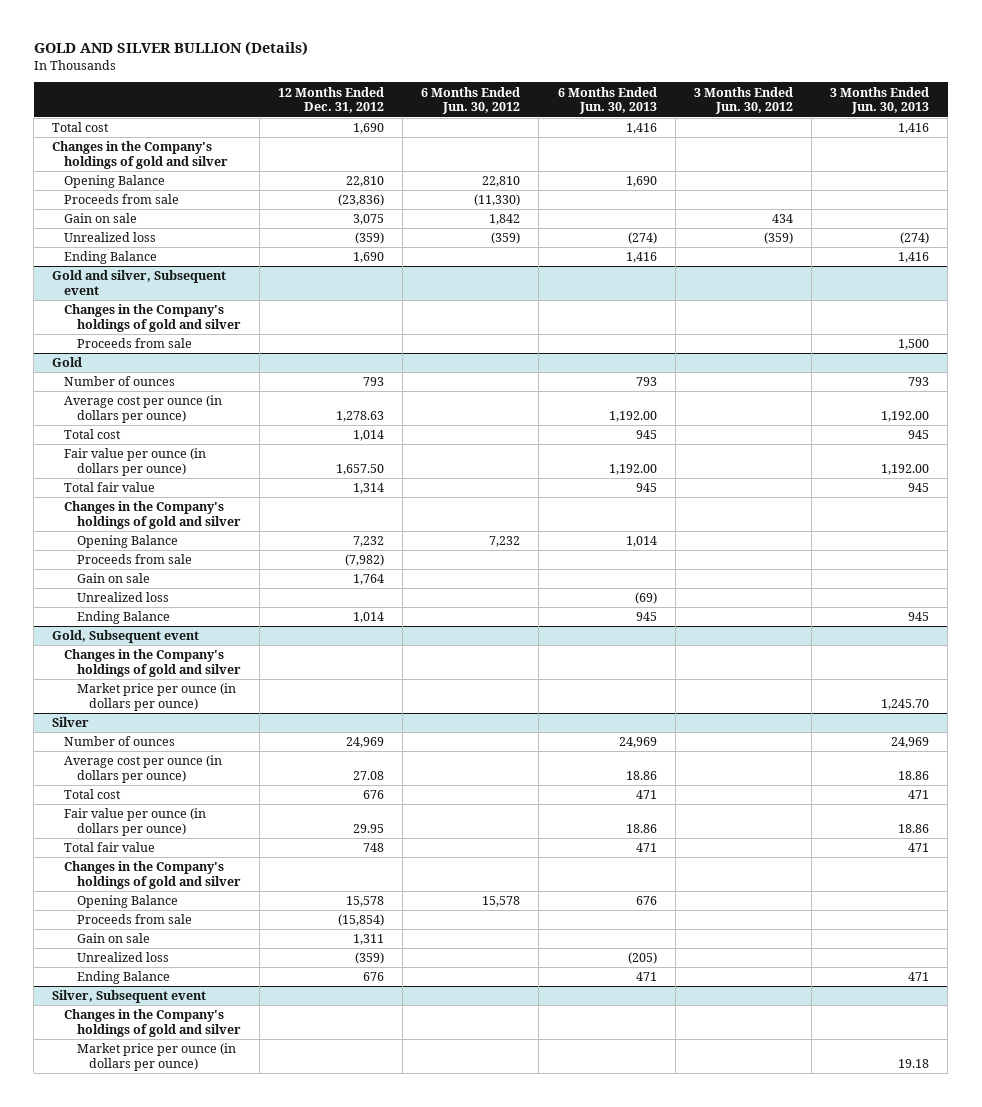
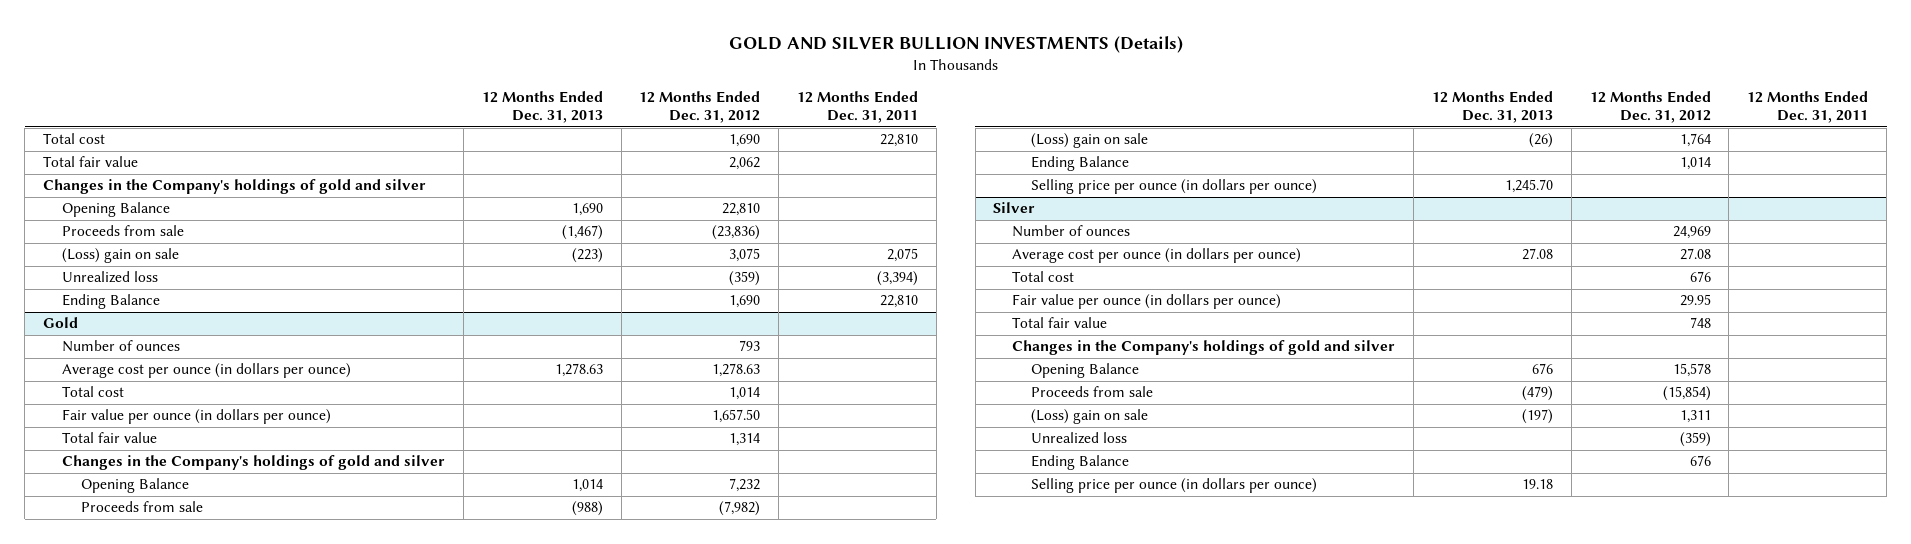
[33,41,308,57] GOLD AND SILVER BULLION (Details) -> [728,36,1183,54] GOLD AND SILVER BULLION INVESTMENTS (Details)
[421,86,521,115] 6 Months Ended Jun. 30, 2012 -> none
[557,86,657,115] 6 Months Ended Jun. 30, 2013 -> none
[693,86,793,115] 3 Months Ended Jun. 30, 2012 -> none
[830,86,930,115] 3 Months Ended Jun. 30, 2013 -> none
none -> [481,90,603,124] 12 Months Ended Dec. 31, 2013
none -> [796,90,918,124] 12 Months Ended Dec. 31, 2011
none -> [43,156,139,168] Total fair value
[64,213,138,224] Gain on sale -> [62,248,180,264] (Loss) gain on sale
[52,270,227,296] Gold and silver, Subsequent event -> none
[64,304,241,333] Changes in the Company's holdings of gold and silver -> none
[76,338,192,349] Proceeds from sale -> none
[76,592,169,603] Unrealized loss -> none
[76,573,150,584] Gain on sale -> [1031,133,1149,149] (Loss) gain on sale
[52,630,200,644] Gold, Subsequent event -> none
[64,649,241,678] Changes in the Company's holdings of gold and silver -> none
[76,683,236,712] Market price per ounce (in dollars per ounce) -> [1031,179,1318,195] Selling price per ounce (in dollars per ounce)
[76,933,150,944] Gain on sale -> [1031,409,1149,425] (Loss) gain on sale
[52,990,207,1004] Silver, Subsequent event -> none
[64,1009,241,1038] Changes in the Company's holdings of gold and silver -> none
[76,1043,236,1072] Market price per ounce (in dollars per ounce) -> [1031,478,1318,494] Selling price per ounce (in dollars per ounce)

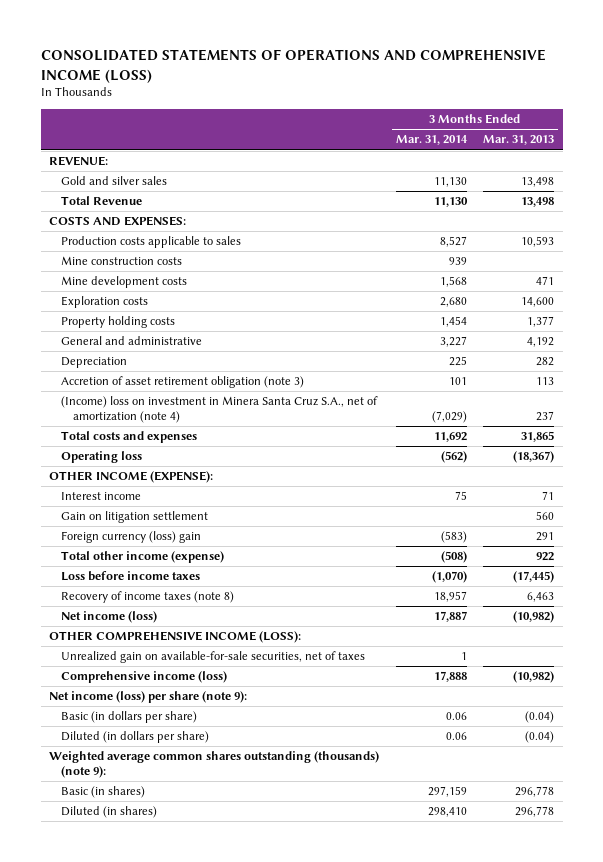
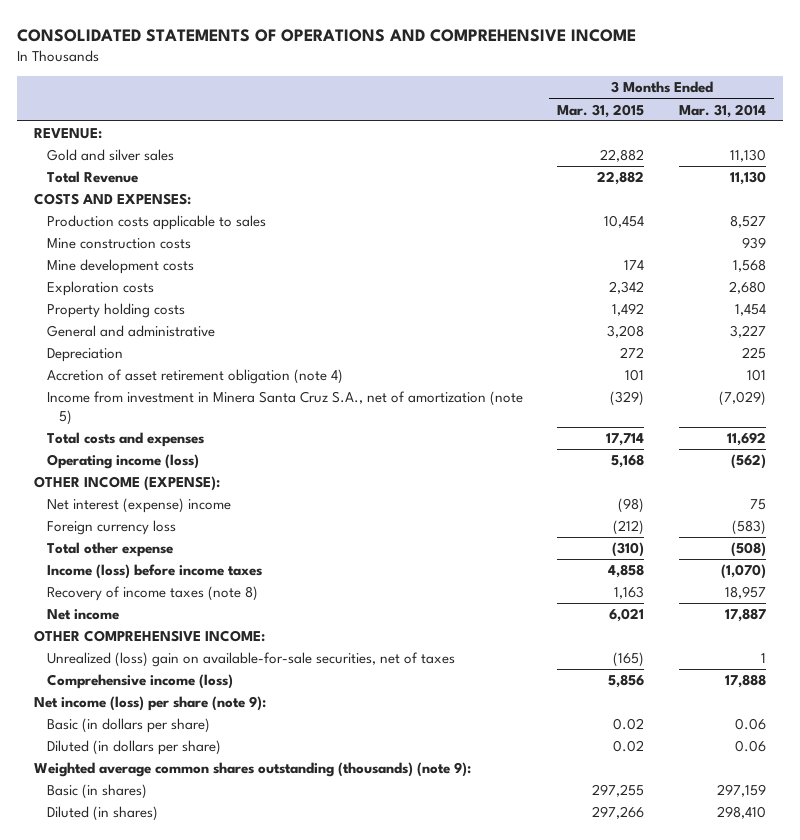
[40,49,546,83] CONSOLIDATED STATEMENTS OF OPERATIONS AND COMPREHENSIVE INCOME (LOSS) -> [17,28,637,42] CONSOLIDATED STATEMENTS OF OPERATIONS AND COMPREHENSIVE INCOME
[483,135,555,146] Mar. 31, 2013 -> none
none -> [557,103,645,118] Mar. 31, 2015
[61,376,305,389] Accretion of asset retirement obligation (note 3) -> [46,369,343,385] Accretion of asset retirement obligation (note 4)
[61,396,379,423] (Income) loss on investment in Minera Santa Cruz S.A., net of amortization (note 4) -> [46,391,523,425] Income from investment in Minera Santa Cruz S.A., net of amortization (note 5)
[61,451,143,464] Operating loss -> [46,454,199,470] Operating income (loss)
[61,511,209,524] Gain on litigation settlement -> none
[61,492,142,501] Interest income -> [46,498,231,514] Net interest (expense) income
[61,531,202,544] Foreign currency (loss) gain -> [46,520,176,536] Foreign currency loss
[61,551,225,564] Total other income (expense) -> [46,542,173,558] Total other expense
[61,571,201,582] Loss before income taxes -> [46,564,262,580] Income (loss) before income taxes
[61,611,158,624] Net income (loss) -> [46,609,119,621] Net income
[49,631,302,644] OTHER COMPREHENSIVE INCOME (LOSS): -> [34,630,266,643] OTHER COMPREHENSIVE INCOME:
[61,651,366,664] Unrealized gain on available-for-sale securities, net of taxes -> [46,652,455,668] Unrealized (loss) gain on available-for-sale securities, net of taxes

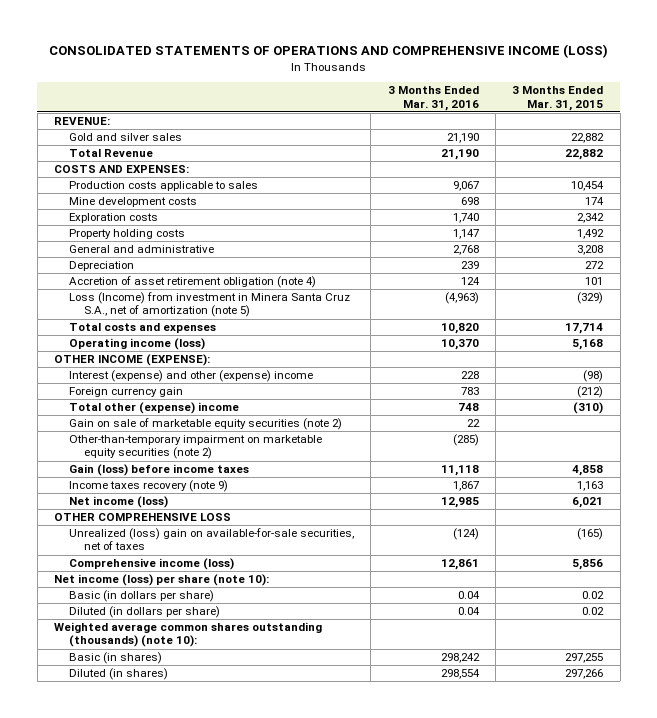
[17,28,637,42] CONSOLIDATED STATEMENTS OF OPERATIONS AND COMPREHENSIVE INCOME -> [48,44,608,59] CONSOLIDATED STATEMENTS OF OPERATIONS AND COMPREHENSIVE INCOME (LOSS)
[678,103,766,118] Mar. 31, 2014 -> none
none -> [387,86,479,111] 3 Months Ended Mar. 31, 2016
[46,238,191,250] Mine construction costs -> none
[46,391,523,425] Income from investment in Minera Santa Cruz S.A., net of amortization (note 5) -> [68,292,350,318] Loss (Income) from investment in Minera Santa Cruz S.A., net of amortization (note 5)
[46,498,231,514] Net interest (expense) income -> [68,370,313,383] Interest (expense) and other (expense) income
[46,520,176,536] Foreign currency loss -> [68,387,183,398] Foreign currency gain
[46,542,173,558] Total other expense -> [68,402,239,415] Total other (expense) income
none -> [68,418,342,431] Gain on sale of marketable equity securities (note 2)
none -> [68,435,322,460] Other-than-temporary impairment on marketable equity securities (note 2)
[46,564,262,580] Income (loss) before income taxes -> [68,464,249,477] Gain (loss) before income taxes
[46,586,258,602] Recovery of income taxes (note 8) -> [68,480,228,493] Income taxes recovery (note 9)
[46,609,119,621] Net income -> [68,496,168,509] Net income (loss)
[34,630,266,643] OTHER COMPREHENSIVE INCOME: -> [54,513,232,522] OTHER COMPREHENSIVE LOSS
[34,696,267,712] Net income (loss) per share (note 9): -> [54,574,270,587] Net income (loss) per share (note 10):
[34,762,472,778] Weighted average common shares outstanding (thousands) (note 9): -> [54,622,323,648] Weighted average common shares outstanding (thousands) (note 10):

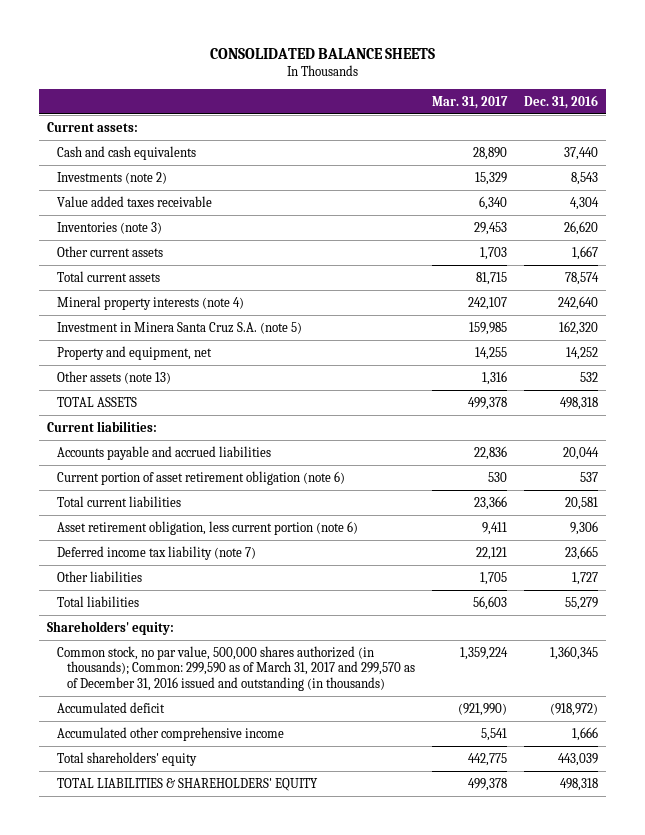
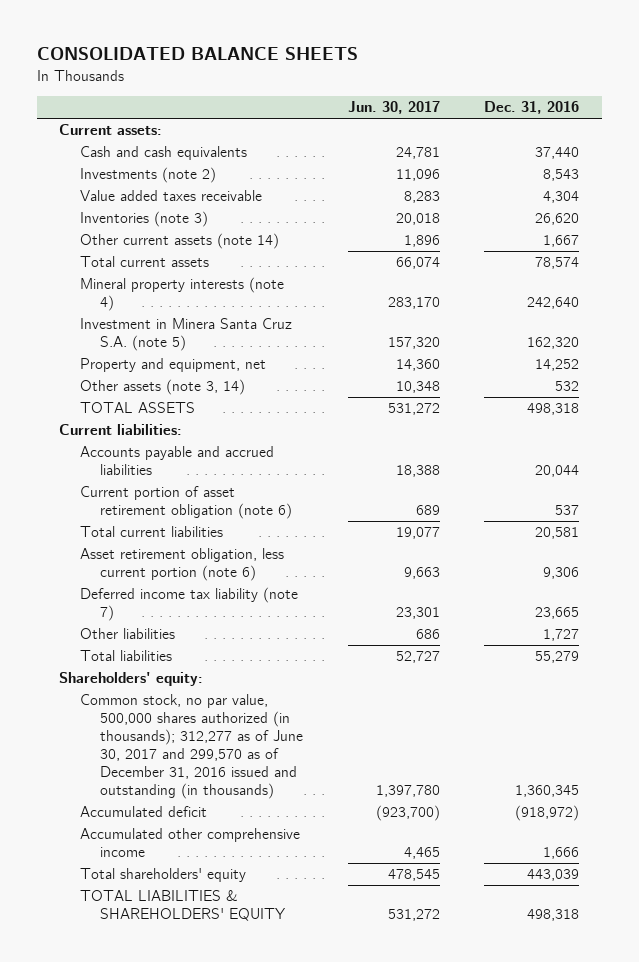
[432,95,509,109] Mar. 31, 2017 -> none
none -> [347,101,440,115] Jun. 30, 2017
[57,245,164,257] Other current assets -> [79,233,279,250] Other current assets (note 14)
[57,370,172,384] Other assets (note 13) -> [79,379,245,396] Other assets (note 3, 14)
[57,645,416,691] Common stock, no par value, 500,000 shares authorized (in thousands); Common: 299,590 as of March 31, 2017 and 299,570 as of December 31, 2016 issued and outstanding (in thousands) -> [79,694,304,799] Common stock, no par value, 500,000 shares authorized (in thousands); 312,277 as of June 30, 2017 and 299,570 as of December 31, 2016 issued and outstanding (in thousands)

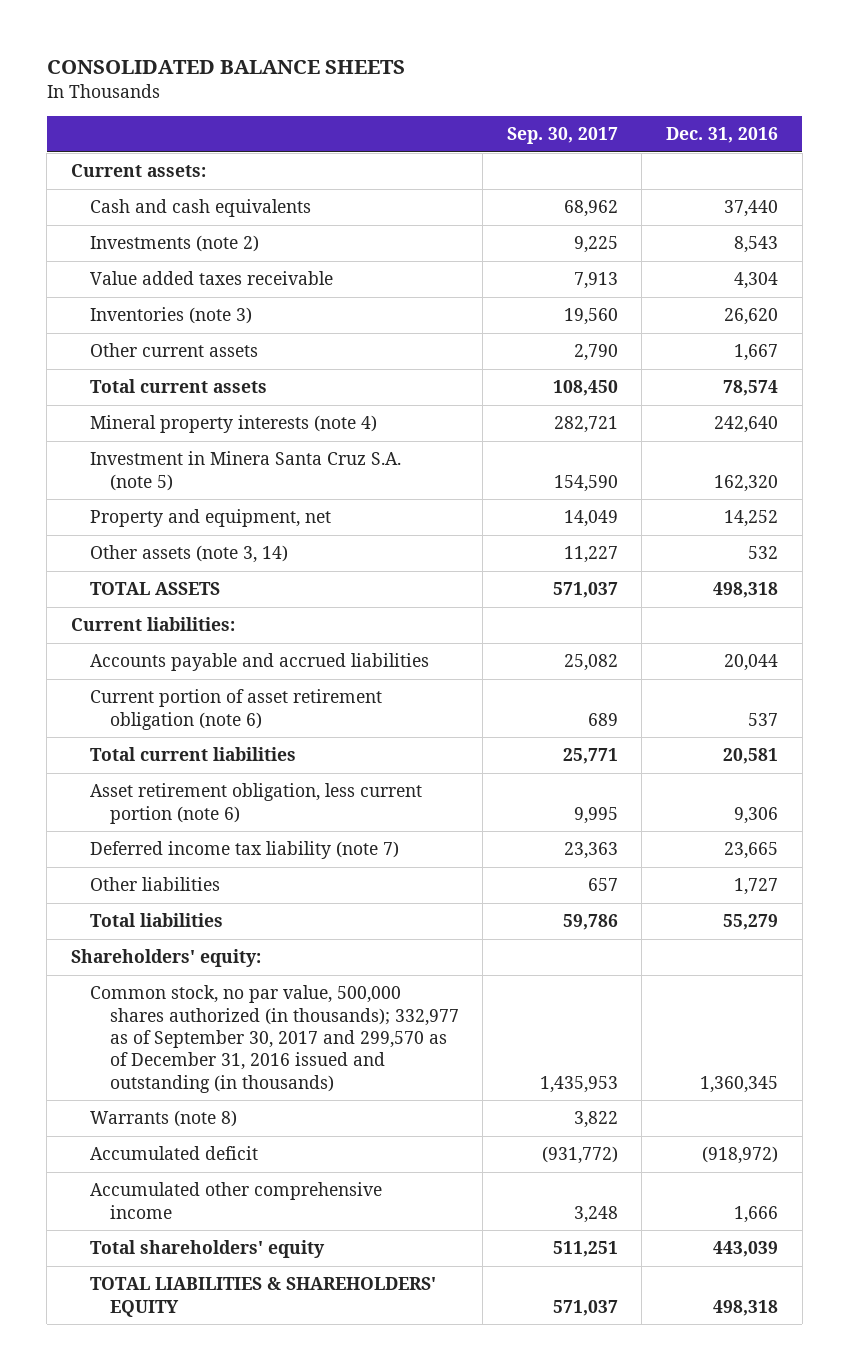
[347,101,440,115] Jun. 30, 2017 -> none
none -> [506,127,618,145] Sep. 30, 2017
[79,233,279,250] Other current assets (note 14) -> [90,343,259,358] Other current assets
[79,694,304,799] Common stock, no par value, 500,000 shares authorized (in thousands); 312,277 as of June 30, 2017 and 299,570 as of December 31, 2016 issued and outstanding (in thousands) -> [90,985,459,1093] Common stock, no par value, 500,000 shares authorized (in thousands); 332,977 as of September 30, 2017 and 299,570 as of December 31, 2016 issued and outstanding (in thousands)
none -> [90,1110,238,1128] Warrants (note 8)

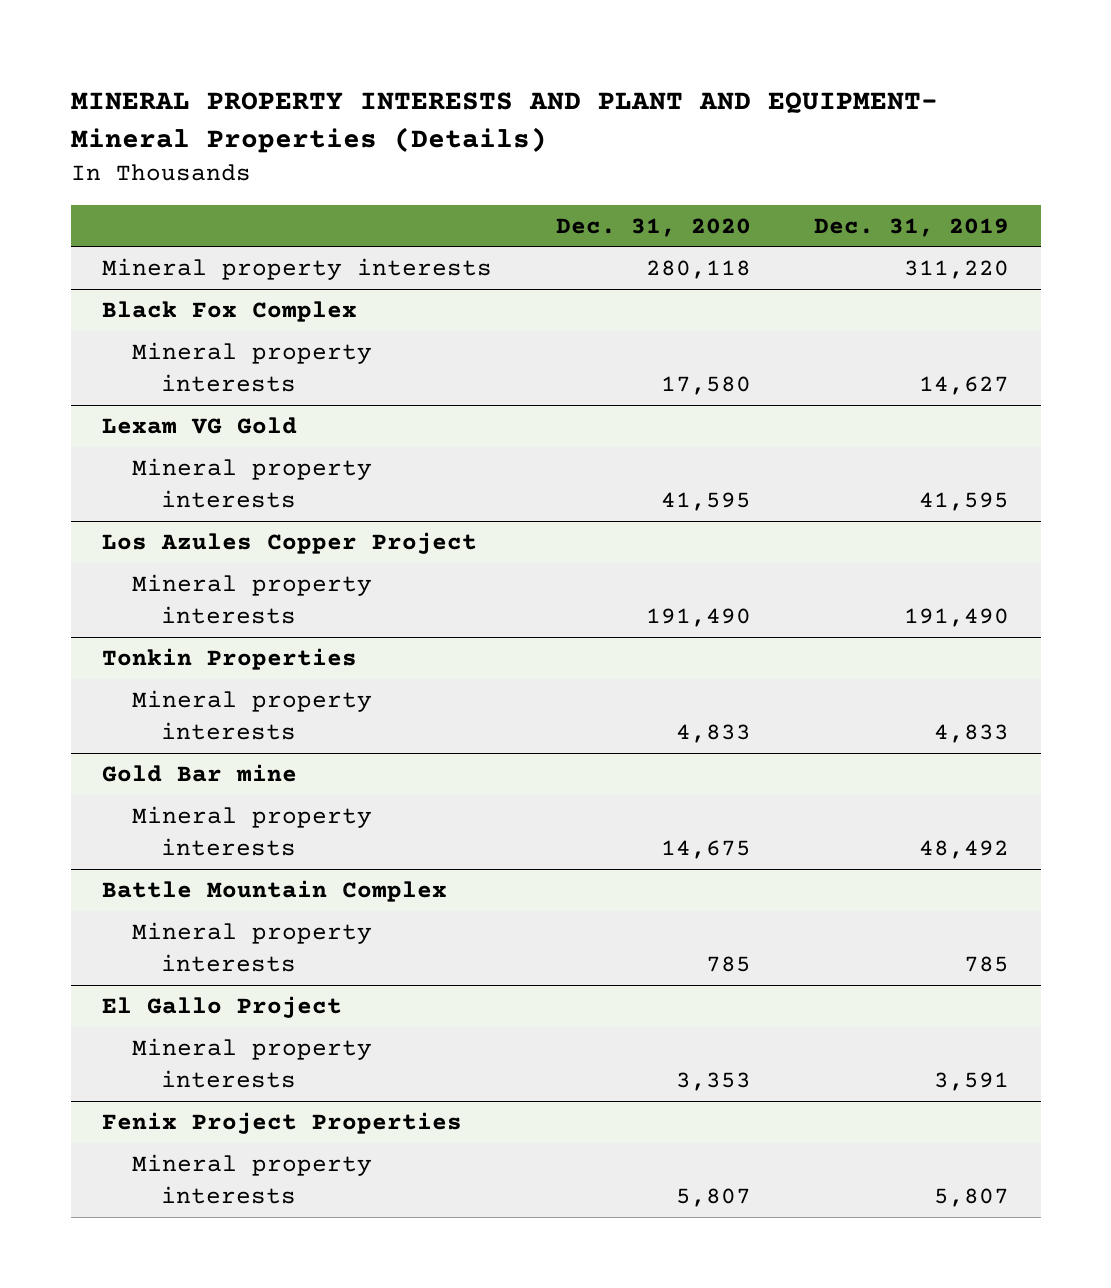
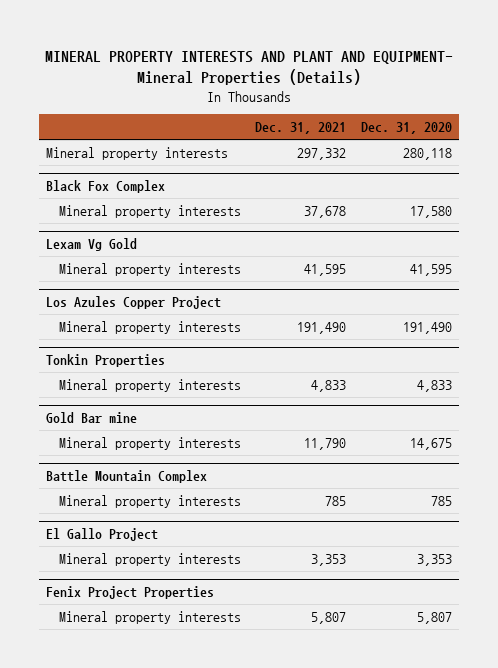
[814,217,1010,237] Dec. 31, 2019 -> none
none -> [255,122,347,135] Dec. 31, 2021
[102,416,298,434] Lexam VG Gold -> [46,237,138,251] Lexam Vg Gold

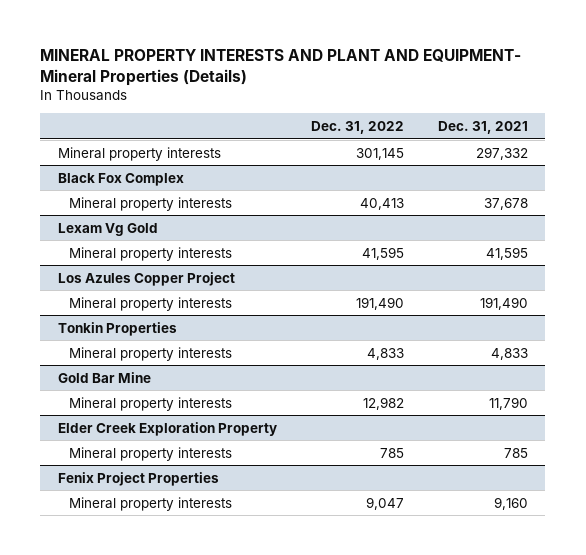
[360,122,452,135] Dec. 31, 2020 -> none
none -> [310,121,404,135] Dec. 31, 2022
[46,411,138,423] Gold Bar mine -> [57,371,151,383] Gold Bar Mine
[46,469,208,483] Battle Mountain Complex -> none
none -> [57,421,277,436] Elder Creek Exploration Property
[46,527,159,541] El Gallo Project -> none
[58,552,241,566] Mineral property interests -> none
[311,611,347,624] 5,807 -> [494,496,529,510] 9,160

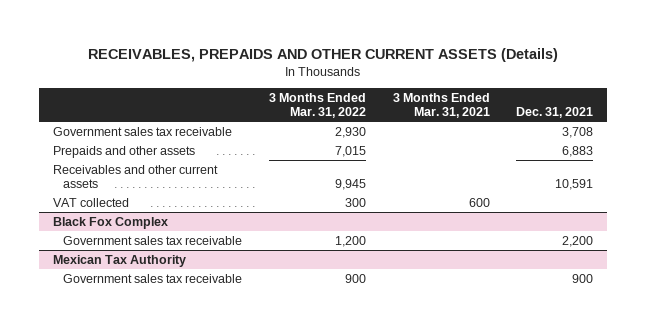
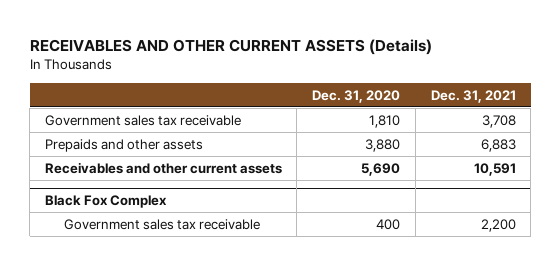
[88,47,559,62] RECEIVABLES, PREPAIDS AND OTHER CURRENT ASSETS (Details) -> [29,38,432,55] RECEIVABLES AND OTHER CURRENT ASSETS (Details)
[268,92,366,119] 3 Months Ended Mar. 31, 2022 -> none
[392,92,490,119] 3 Months Ended Mar. 31, 2021 -> none
none -> [312,89,401,103] Dec. 31, 2020
[52,197,129,207] VAT collected -> none
[52,254,186,267] Mexican Tax Authority -> none
[62,273,242,283] Government sales tax receivable -> none

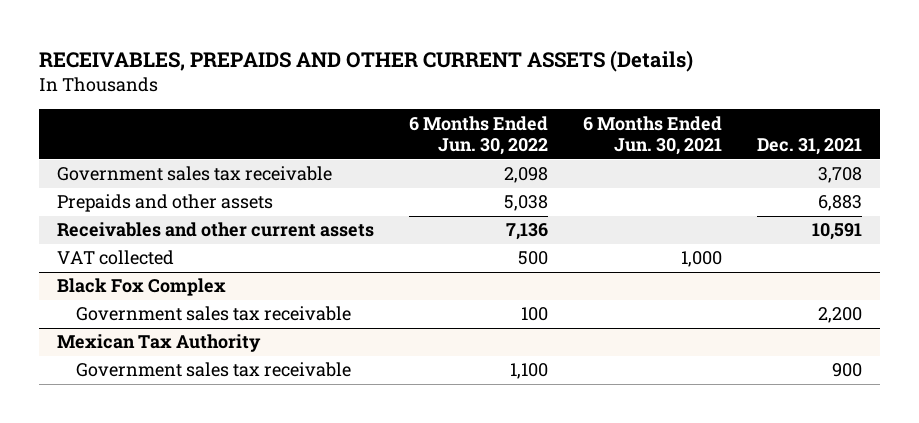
[29,38,432,55] RECEIVABLES AND OTHER CURRENT ASSETS (Details) -> [39,49,694,72] RECEIVABLES, PREPAIDS AND OTHER CURRENT ASSETS (Details)
[312,89,401,103] Dec. 31, 2020 -> none
none -> [408,115,548,156] 6 Months Ended Jun. 30, 2022
none -> [582,115,722,156] 6 Months Ended Jun. 30, 2021
none -> [56,250,174,266] VAT collected
none -> [56,334,261,353] Mexican Tax Authority
none -> [75,362,351,378] Government sales tax receivable

